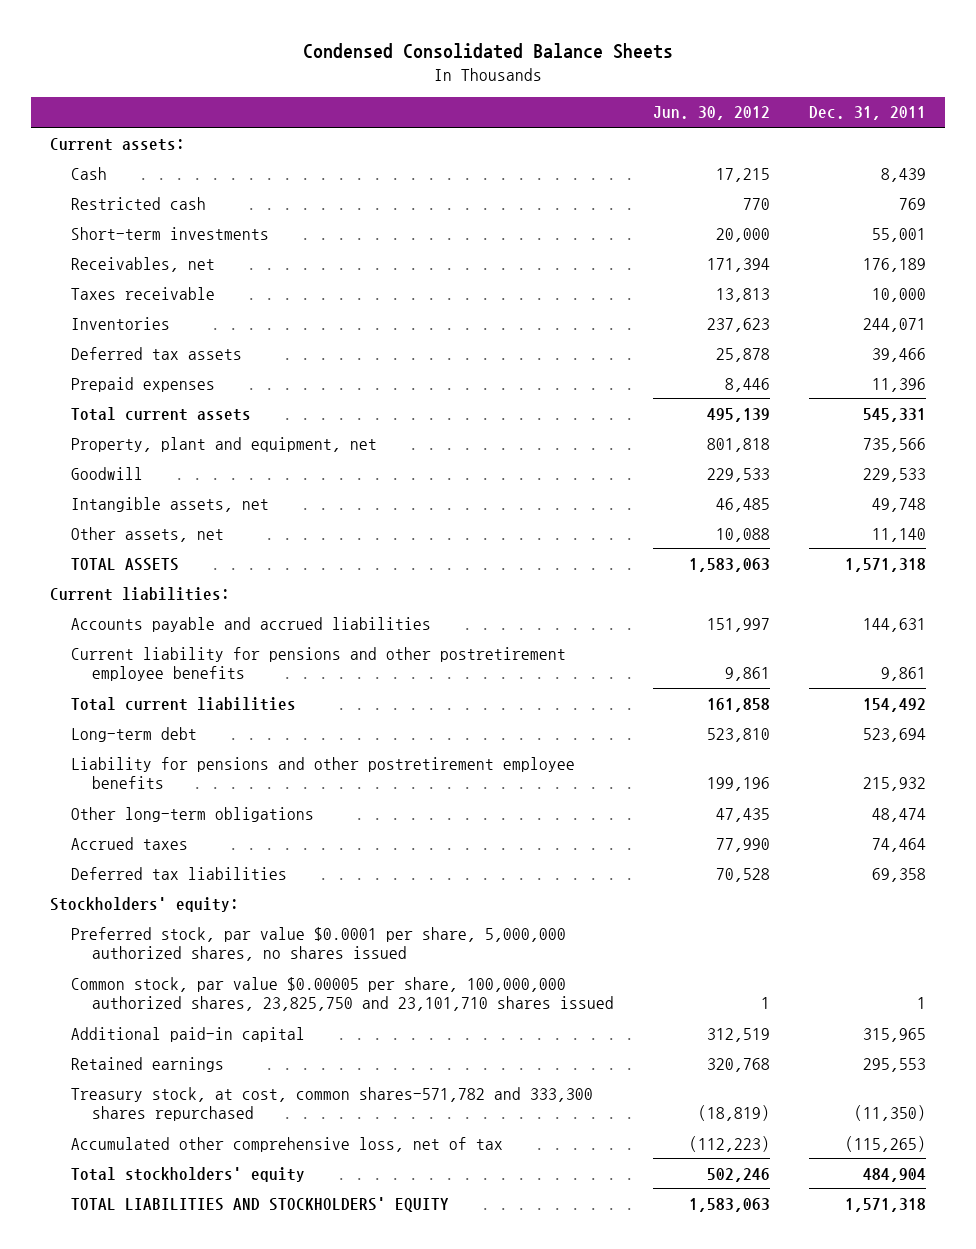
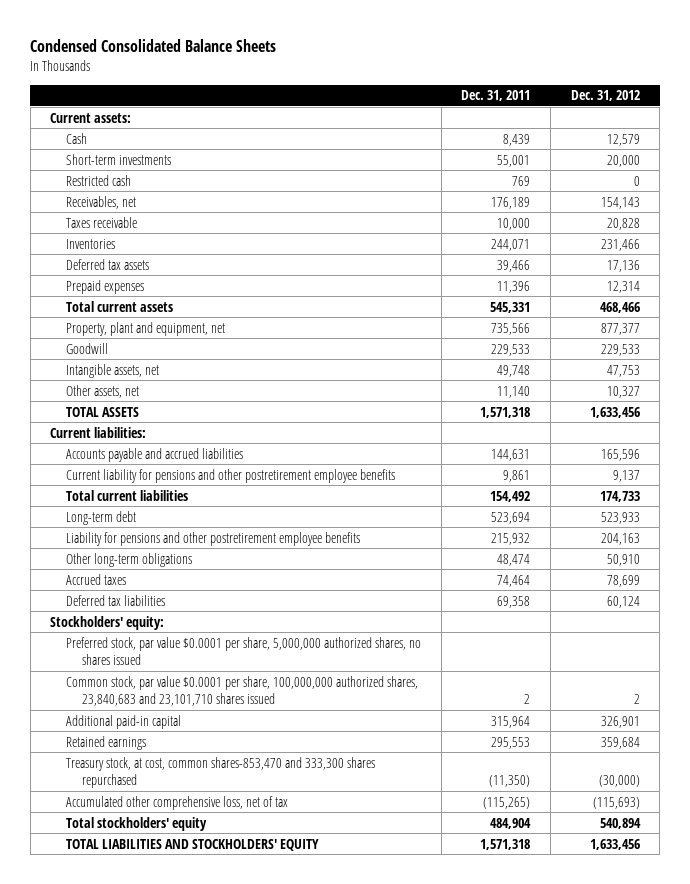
[652,106,770,121] Jun. 30, 2012 -> none
none -> [570,90,640,102] Dec. 31, 2012
[71,196,207,210] Restricted cash -> [65,174,131,186] Restricted cash
[71,976,615,1012] Common stock, par value $0.00005 per share, 100,000,000 authorized shares, 23,825,750 and 23,101,710 shares issued -> [65,675,418,706] Common stock, par value $0.0001 per share, 100,000,000 authorized shares, 23,840,683 and 23,101,710 shares issued
[916,997,926,1010] 1 -> [524,693,531,704] 2
[862,1027,926,1042] 315,965 -> [491,715,531,728] 315,964
[71,1086,594,1122] Treasury stock, at cost, common shares-571,782 and 333,300 shares repurchased -> [65,756,375,788] Treasury stock, at cost, common shares-853,470 and 333,300 shares repurchased

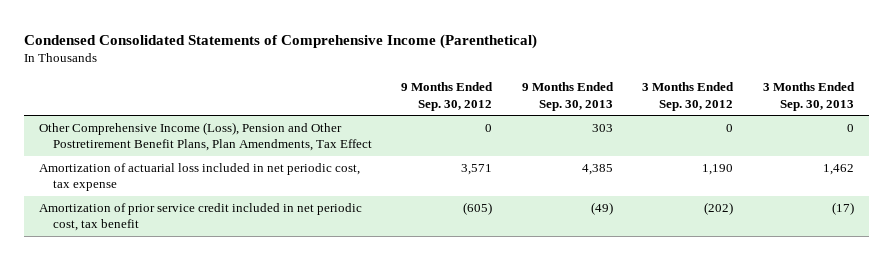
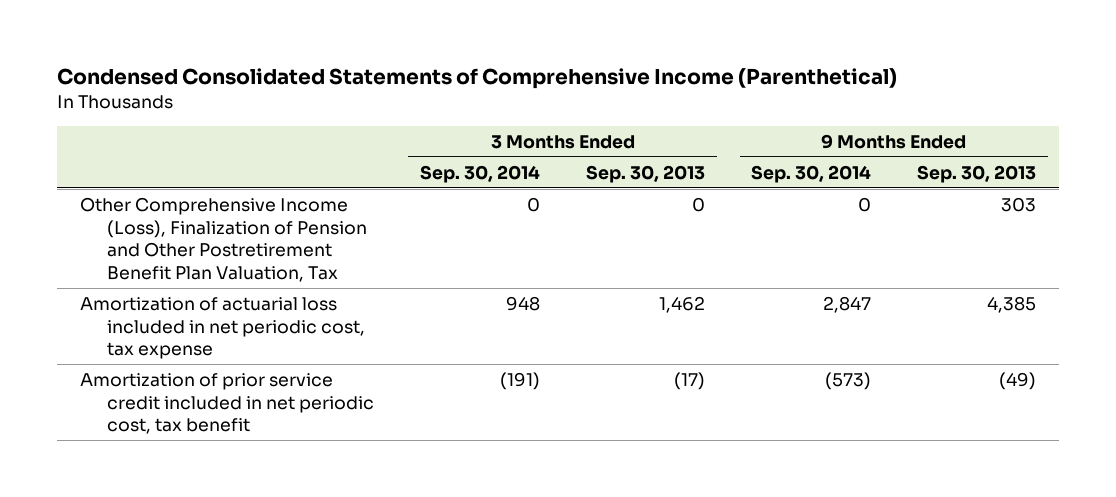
[401,82,494,111] 9 Months Ended Sep. 30, 2012 -> none
[642,82,735,111] 3 Months Ended Sep. 30, 2012 -> none
none -> [419,164,540,183] Sep. 30, 2014
none -> [751,164,872,183] Sep. 30, 2014
[39,121,372,152] Other Comprehensive Income (Loss), Pension and Other Postretirement Benefit Plans, Plan Amendments, Tax Effect -> [80,196,367,283] Other Comprehensive Income (Loss), Finalization of Pension and Other Postretirement Benefit Plan Valuation, Tax

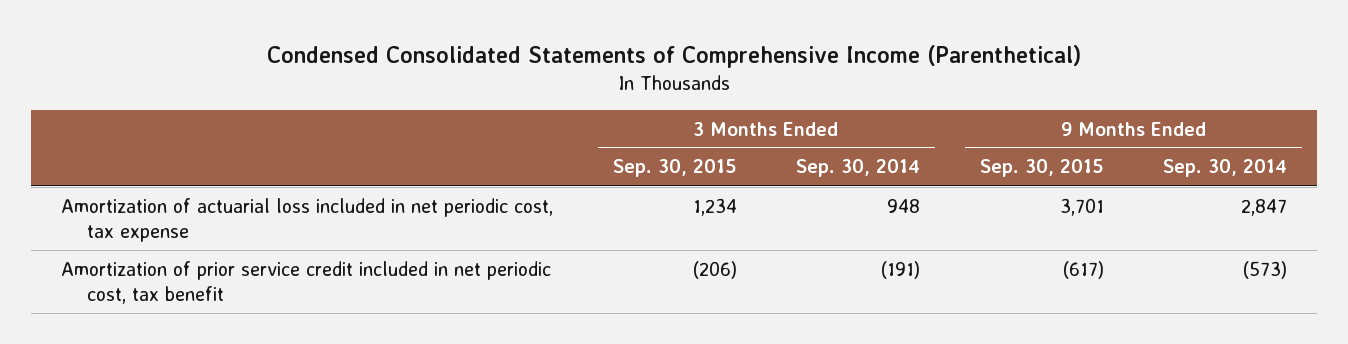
[586,164,706,183] Sep. 30, 2013 -> none
[917,164,1037,183] Sep. 30, 2013 -> none
none -> [612,159,737,178] Sep. 30, 2015
none -> [979,159,1104,178] Sep. 30, 2015
[80,196,367,283] Other Comprehensive Income (Loss), Finalization of Pension and Other Postretirement Benefit Plan Valuation, Tax -> none

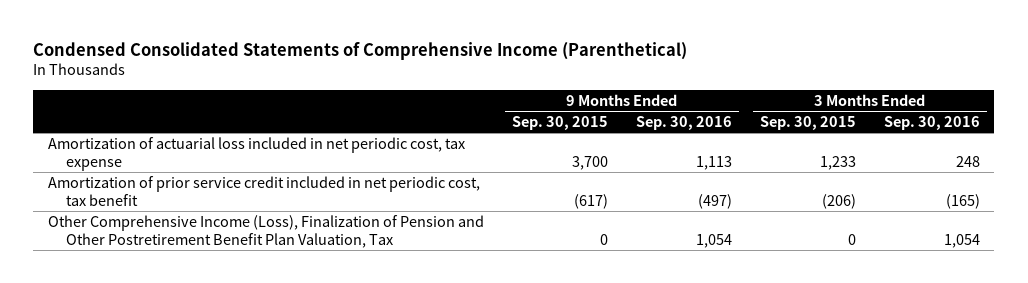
[796,159,921,178] Sep. 30, 2014 -> none
[1163,159,1288,178] Sep. 30, 2014 -> none
none -> [635,115,732,130] Sep. 30, 2016
none -> [884,115,981,130] Sep. 30, 2016
[692,197,737,216] 1,234 -> [820,155,857,170] 1,233
[1059,197,1104,216] 3,701 -> [571,155,608,170] 3,700
none -> [47,214,484,248] Other Comprehensive Income (Loss), Finalization of Pension and Other Postretirement Benefit Plan Valuation, Tax

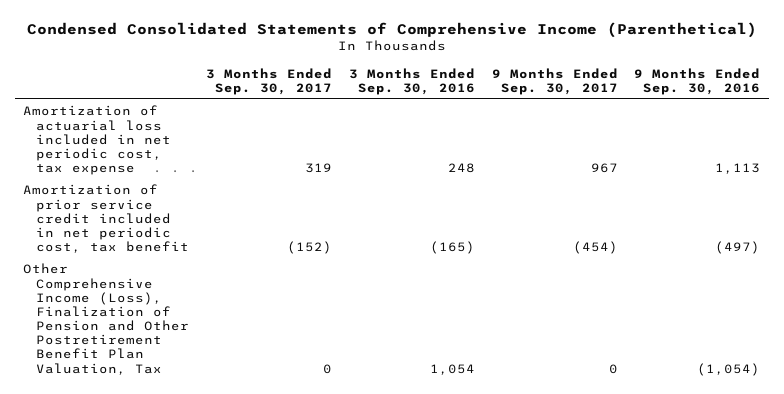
[511,115,608,130] Sep. 30, 2015 -> none
[760,115,857,130] Sep. 30, 2015 -> none
none -> [205,67,332,95] 3 Months Ended Sep. 30, 2017
none -> [491,67,618,95] 9 Months Ended Sep. 30, 2017
[695,233,732,248] 1,054 -> [697,362,761,376] (1,054)

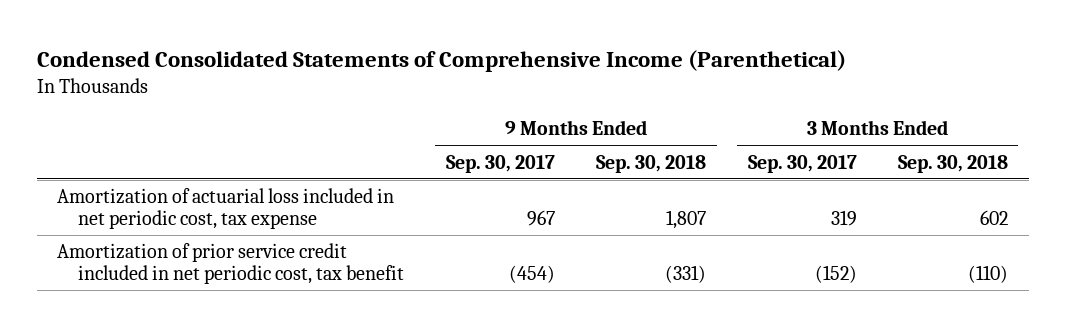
[348,67,475,95] 3 Months Ended Sep. 30, 2016 -> none
[634,67,761,95] 9 Months Ended Sep. 30, 2016 -> none
none -> [596,154,707,173] Sep. 30, 2018
none -> [898,154,1009,173] Sep. 30, 2018
[23,263,190,375] Other Comprehensive Income (Loss), Finalization of Pension and Other Postretirement Benefit Plan Valuation, Tax -> none

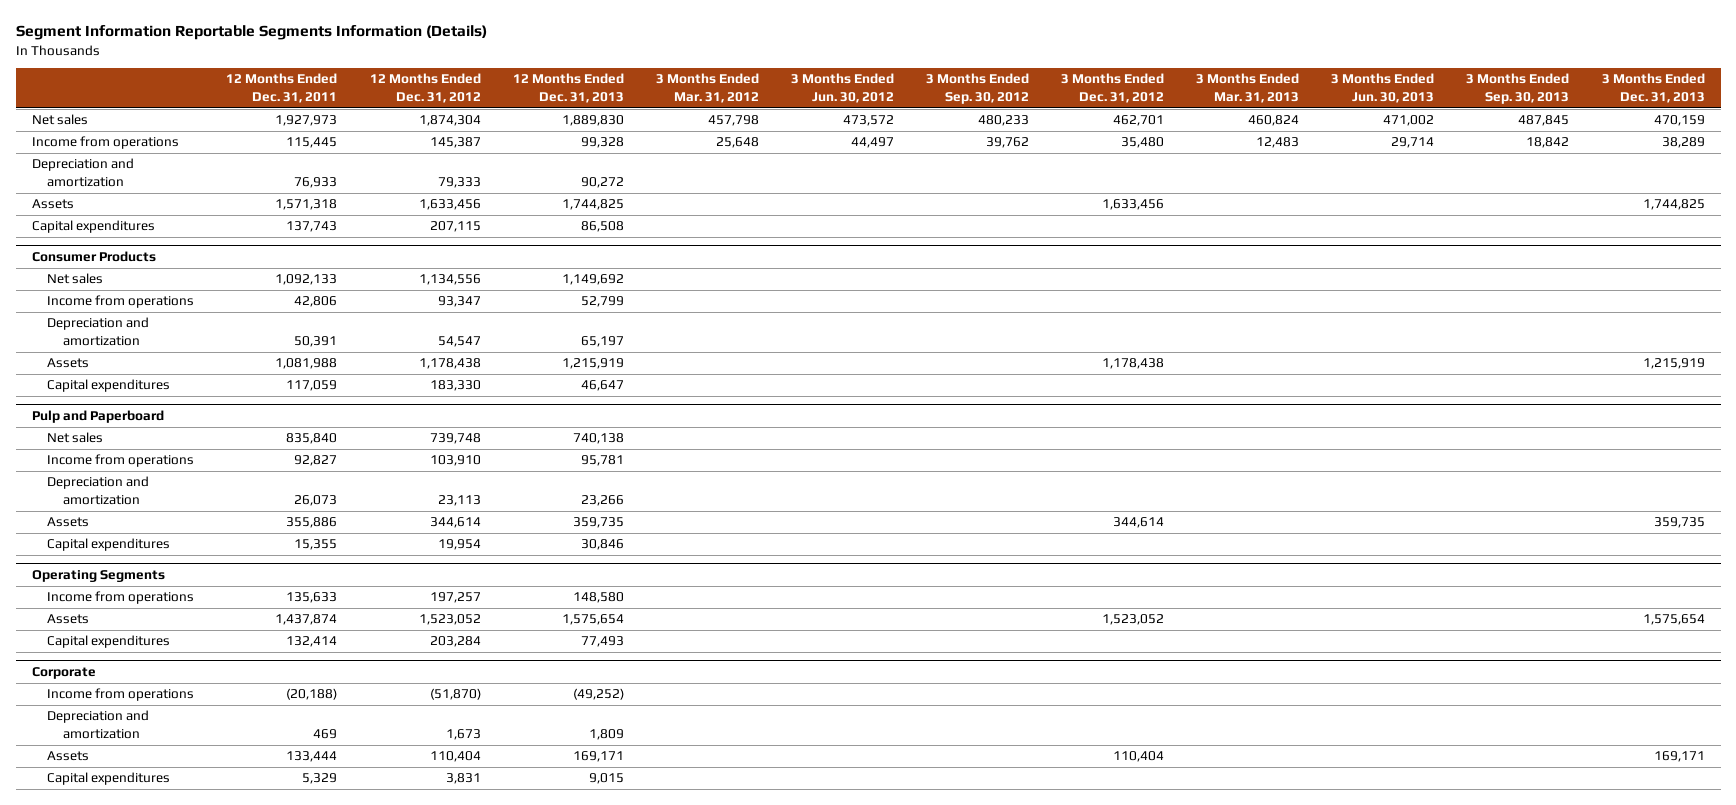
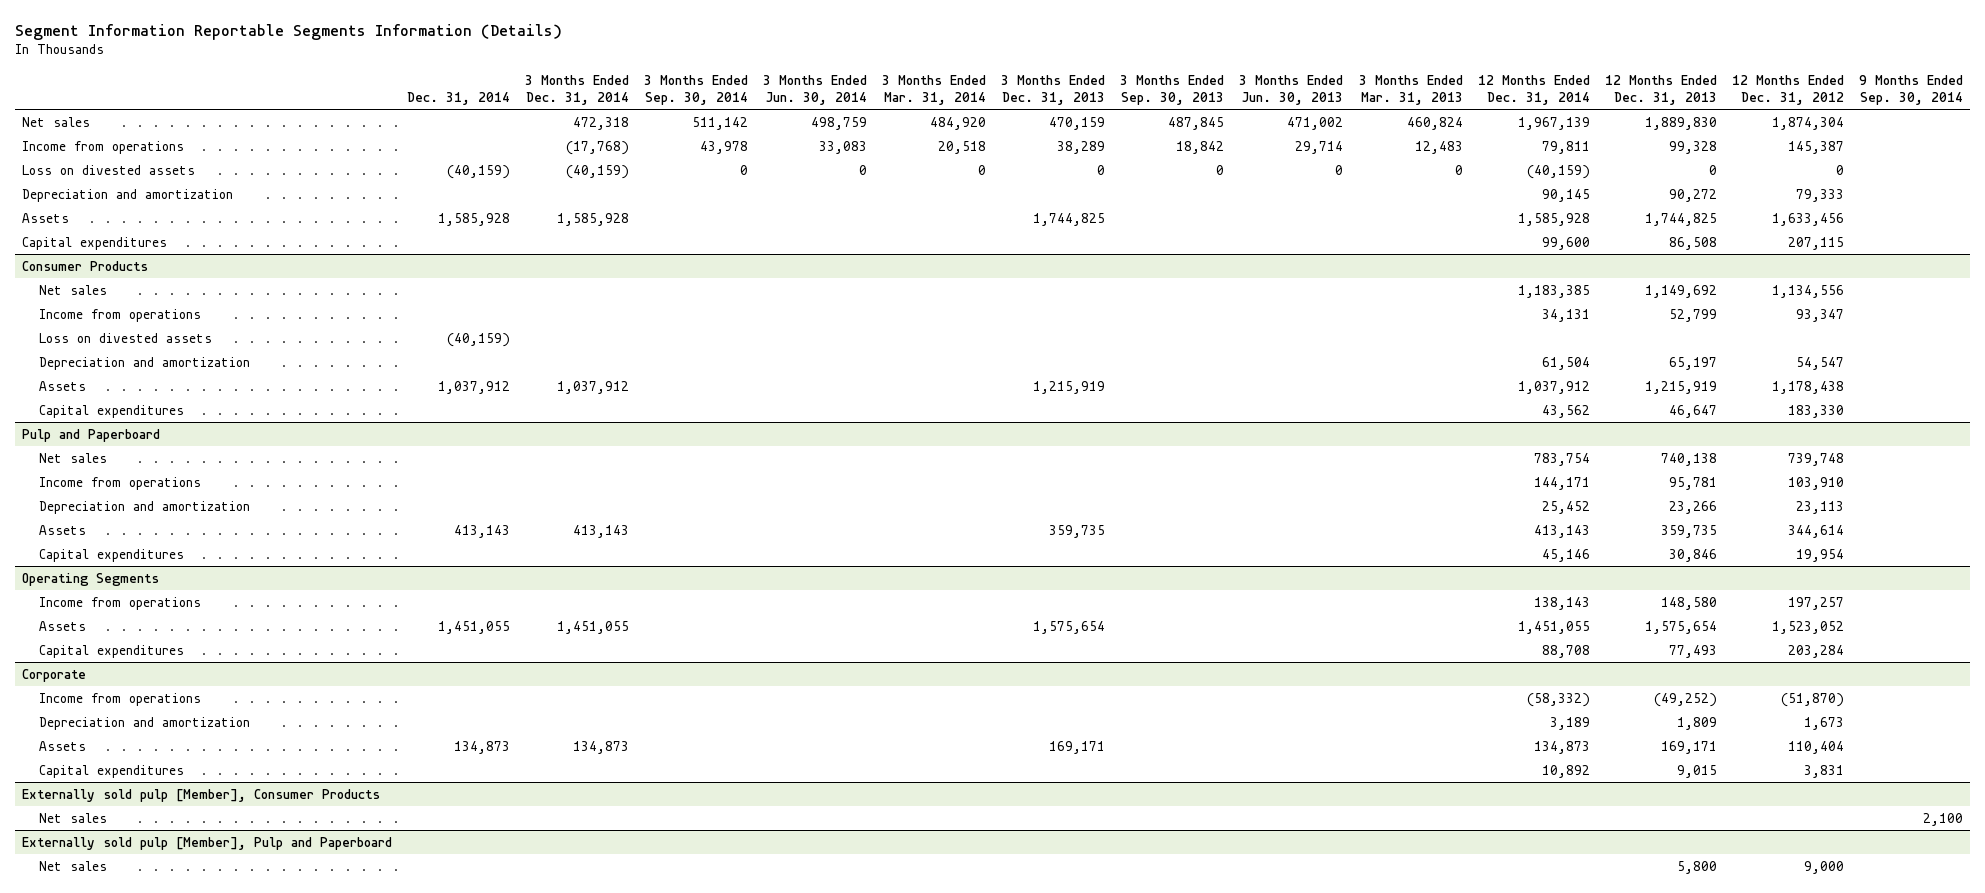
[226,73,338,103] 12 Months Ended Dec. 31, 2011 -> none
[655,73,759,103] 3 Months Ended Mar. 31, 2012 -> none
[790,73,894,103] 3 Months Ended Jun. 30, 2012 -> none
[926,73,1030,104] 3 Months Ended Sep. 30, 2012 -> none
[1061,73,1165,103] 3 Months Ended Dec. 31, 2012 -> none
none -> [407,91,511,105] Dec. 31, 2014
none -> [525,75,630,105] 3 Months Ended Dec. 31, 2014
none -> [644,75,749,105] 3 Months Ended Sep. 30, 2014
none -> [763,75,868,105] 3 Months Ended Jun. 30, 2014
none -> [882,75,987,105] 3 Months Ended Mar. 31, 2014
none -> [1477,75,1590,105] 12 Months Ended Dec. 31, 2014
none -> [1858,75,1963,105] 9 Months Ended Sep. 30, 2014
none -> [22,164,196,175] Loss on divested assets
none -> [39,332,213,343] Loss on divested assets
none -> [22,788,381,802] Externally sold pulp [Member], Consumer Products
none -> [39,812,108,823] Net sales
none -> [22,836,393,850] Externally sold pulp [Member], Pulp and Paperboard
none -> [39,860,108,871] Net sales

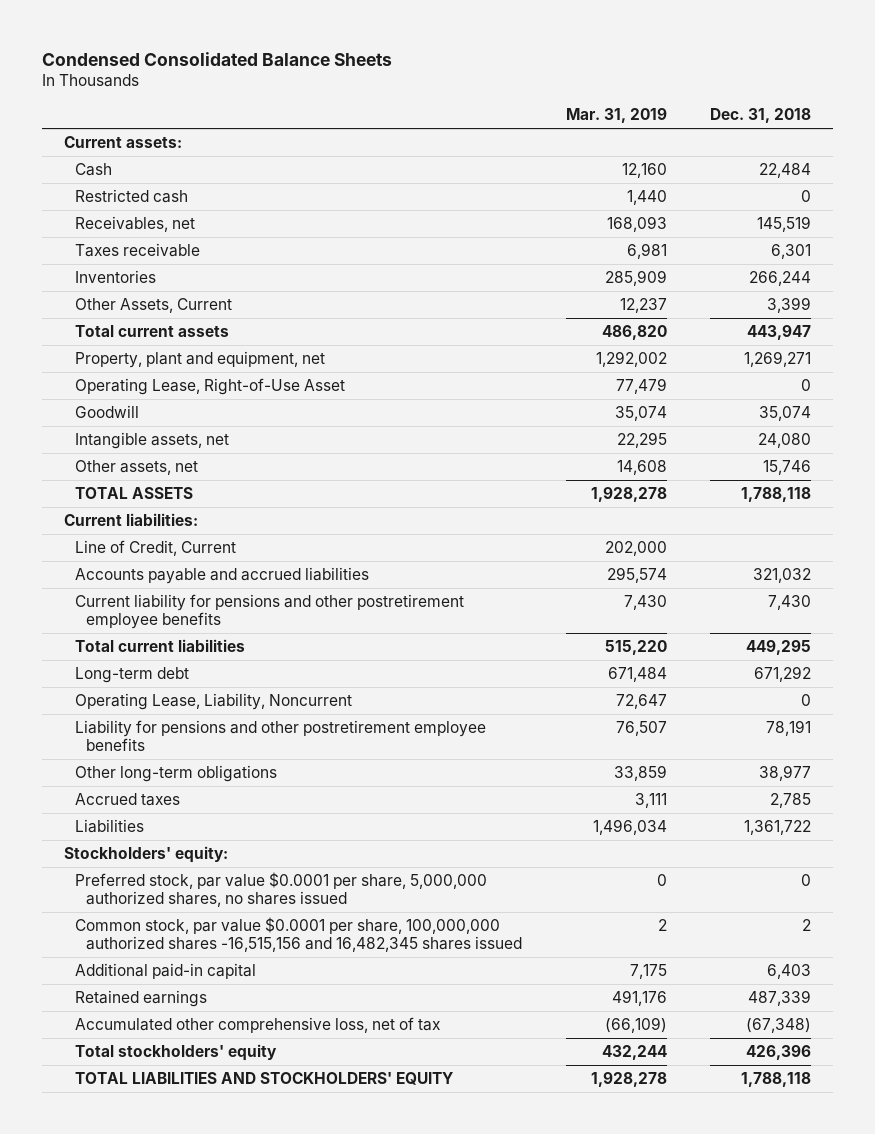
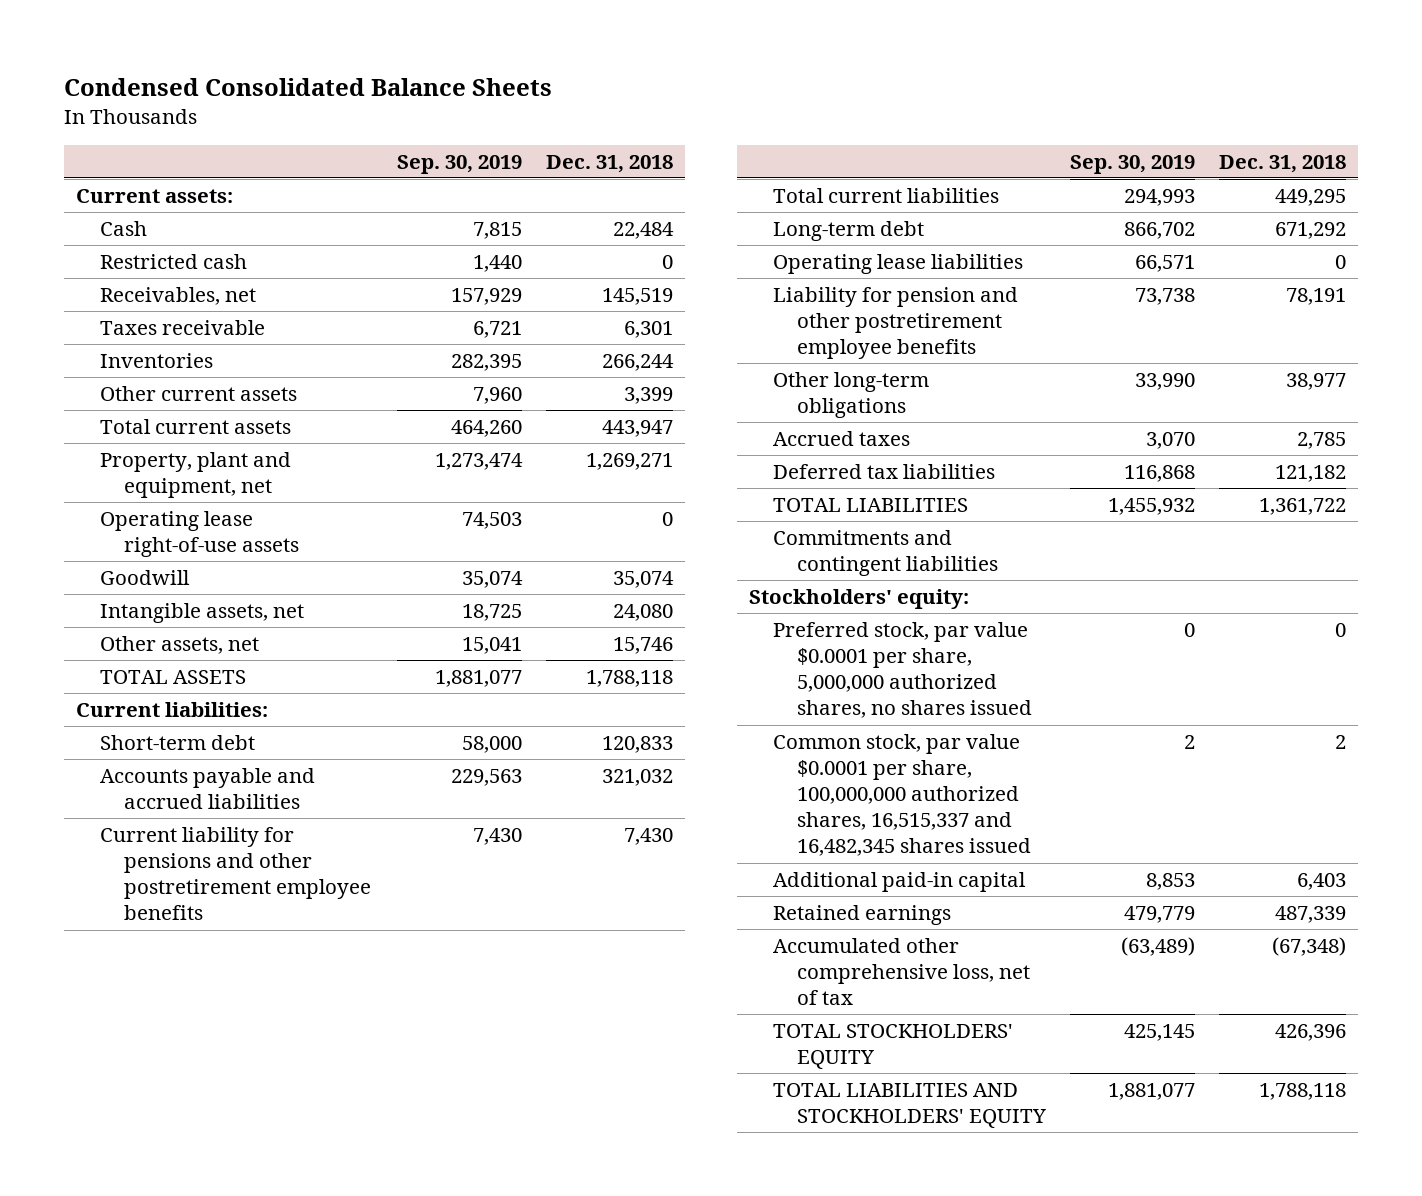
[565,108,667,124] Mar. 31, 2019 -> none
none -> [396,154,522,174] Sep. 30, 2019
[75,297,233,313] Other Assets, Current -> [99,386,297,402] Other current assets
[75,377,346,395] Operating Lease, Right-of-Use Asset -> [99,511,299,558] Operating lease right-of-use assets
[75,539,237,556] Line of Credit, Current -> none
none -> [99,735,255,751] Short-term debt
[75,692,353,710] Operating Lease, Liability, Noncurrent -> [772,254,1023,275] Operating lease liabilities
[75,719,487,751] Liability for pensions and other postretirement employee benefits -> [772,287,1018,360] Liability for pension and other postretirement employee benefits
none -> [772,464,995,480] Deferred tax liabilities
[75,818,145,833] Liabilities -> [772,498,968,513] TOTAL LIABILITIES
none -> [772,530,998,577] Commitments and contingent liabilities
[75,916,523,952] Common stock, par value $0.0001 per share, 100,000,000 authorized shares -16,515,156 and 16,482,345 shares issued -> [772,734,1031,857] Common stock, par value $0.0001 per share, 100,000,000 authorized shares, 16,515,337 and 16,482,345 shares issued
[75,1043,278,1061] Total stockholders' equity -> [772,1024,1013,1070] TOTAL STOCKHOLDERS' EQUITY

